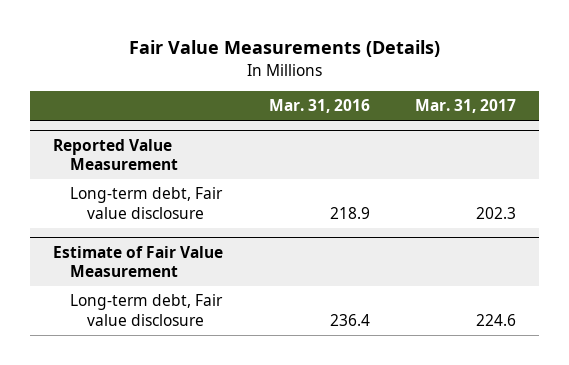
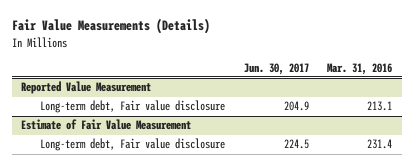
[415,99,517,114] Mar. 31, 2017 -> none
none -> [243,62,309,75] Jun. 30, 2017
[329,206,370,219] 218.9 -> [367,101,393,112] 213.1
[329,313,370,326] 236.4 -> [367,139,393,150] 231.4

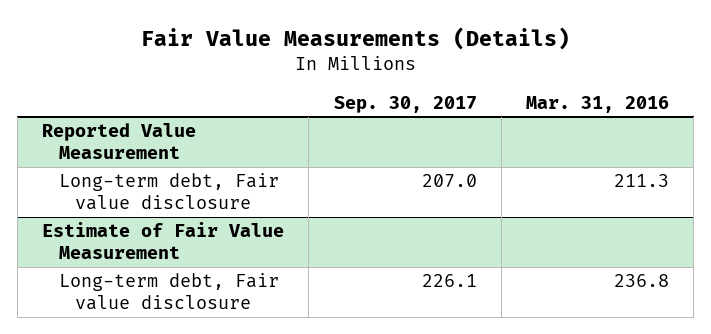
[243,62,309,75] Jun. 30, 2017 -> none
none -> [333,95,477,113] Sep. 30, 2017
[367,101,393,112] 213.1 -> [614,174,670,188] 211.3
[367,139,393,150] 231.4 -> [614,274,670,288] 236.8

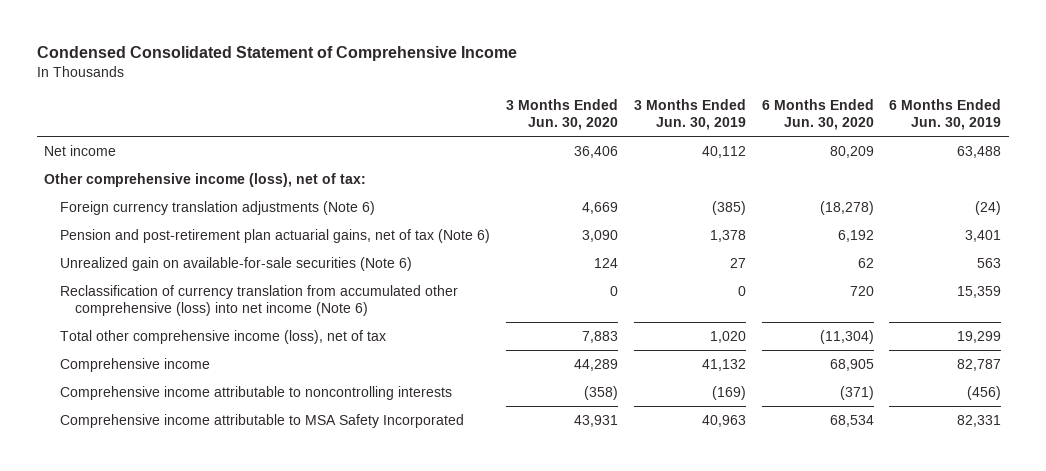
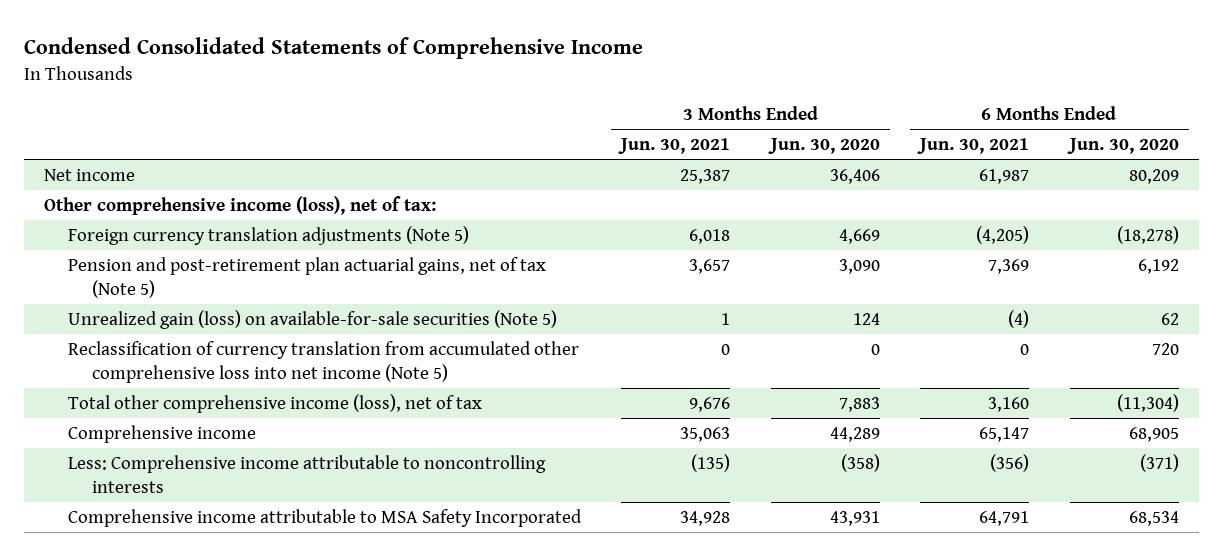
[36,46,517,62] Condensed Consolidated Statement of Comprehensive Income -> [23,36,643,59] Condensed Consolidated Statements of Comprehensive Income
[633,99,746,131] 3 Months Ended Jun. 30, 2019 -> none
[889,99,1002,131] 6 Months Ended Jun. 30, 2019 -> none
none -> [618,138,731,155] Jun. 30, 2021
none -> [917,138,1030,155] Jun. 30, 2021
[59,200,375,215] Foreign currency translation adjustments (Note 6) -> [67,226,469,246] Foreign currency translation adjustments (Note 5)
[59,228,490,243] Pension and post-retirement plan actuarial gains, net of tax (Note 6) -> [67,257,546,298] Pension and post-retirement plan actuarial gains, net of tax (Note 5)
[59,256,412,271] Unrealized gain on available-for-sale securities (Note 6) -> [67,310,557,330] Unrealized gain (loss) on available-for-sale securities (Note 5)
[59,284,458,316] Reclassification of currency translation from accumulated other comprehensive (loss) into net income (Note 6) -> [67,341,579,383] Reclassification of currency translation from accumulated other comprehensive loss into net income (Note 5)
[59,385,452,400] Comprehensive income attributable to noncontrolling interests -> [67,455,546,493] Less: Comprehensive income attributable to noncontrolling interests

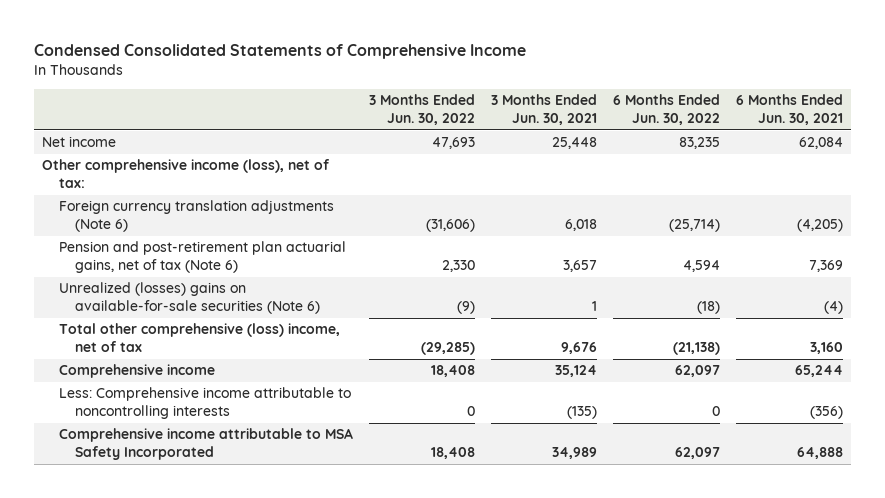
[767,138,880,155] Jun. 30, 2020 -> none
[1066,138,1179,155] Jun. 30, 2020 -> none
none -> [368,94,475,126] 3 Months Ended Jun. 30, 2022
none -> [612,94,720,126] 6 Months Ended Jun. 30, 2022
[680,169,731,185] 25,387 -> [551,137,597,150] 25,448
[979,169,1030,185] 61,987 -> [798,137,843,150] 62,084
[67,341,579,383] Reclassification of currency translation from accumulated other comprehensive loss into net income (Note 5) -> none
[67,226,469,246] Foreign currency translation adjustments (Note 5) -> [58,200,334,233] Foreign currency translation adjustments (Note 6)
[67,257,546,298] Pension and post-retirement plan actuarial gains, net of tax (Note 5) -> [58,241,346,274] Pension and post-retirement plan actuarial gains, net of tax (Note 6)
[67,310,557,330] Unrealized gain (loss) on available-for-sale securities (Note 5) -> [58,282,321,315] Unrealized (losses) gains on available-for-sale securities (Note 6)
[67,394,482,414] Total other comprehensive income (loss), net of tax -> [58,323,340,353] Total other comprehensive (loss) income, net of tax
[680,427,731,443] 35,063 -> [554,365,597,378] 35,124
[979,427,1030,443] 65,147 -> [794,365,843,378] 65,244
[680,511,731,527] 34,928 -> [551,447,597,460] 34,989
[979,511,1030,527] 64,791 -> [796,447,843,460] 64,888

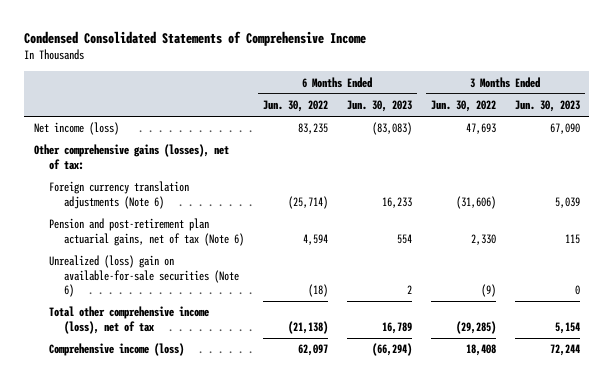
[490,94,597,126] 3 Months Ended Jun. 30, 2021 -> none
[735,94,843,126] 6 Months Ended Jun. 30, 2021 -> none
none -> [346,100,412,113] Jun. 30, 2023
none -> [514,100,580,113] Jun. 30, 2023
[42,136,117,148] Net income -> [33,122,119,136] Net income (loss)
[42,159,331,189] Other comprehensive income (loss), net of tax: -> [33,144,229,170] Other comprehensive gains (losses), net of tax:
[58,387,351,420] Less: Comprehensive income attributable to noncontrolling interests -> none
[58,428,353,461] Comprehensive income attributable to MSA Safety Incorporated -> none
[58,282,321,315] Unrealized (losses) gains on available-for-sale securities (Note 6) -> [48,255,239,298] Unrealized (loss) gain on available-for-sale securities (Note 6)
[58,323,340,353] Total other comprehensive (loss) income, net of tax -> [48,306,209,334] Total other comprehensive income (loss), net of tax
[58,364,215,379] Comprehensive income -> [48,343,184,357] Comprehensive income (loss)

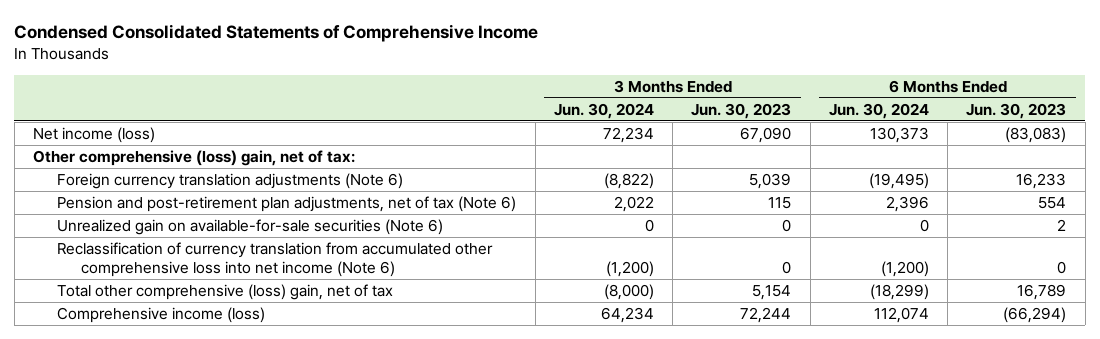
[262,100,328,113] Jun. 30, 2022 -> none
[430,100,496,113] Jun. 30, 2022 -> none
none -> [553,102,654,119] Jun. 30, 2024
none -> [828,102,929,119] Jun. 30, 2024
[33,144,229,170] Other comprehensive gains (losses), net of tax: -> [33,150,356,167] Other comprehensive (loss) gain, net of tax:
[48,218,244,246] Pension and post-retirement plan actuarial gains, net of tax (Note 6) -> [57,196,517,213] Pension and post-retirement plan adjustments, net of tax (Note 6)
[48,255,239,298] Unrealized (loss) gain on available-for-sale securities (Note 6) -> [57,219,444,236] Unrealized gain on available-for-sale securities (Note 6)
none -> [57,242,494,278] Reclassification of currency translation from accumulated other comprehensive loss into net income (Note 6)
[48,306,209,334] Total other comprehensive income (loss), net of tax -> [57,284,394,301] Total other comprehensive (loss) gain, net of tax

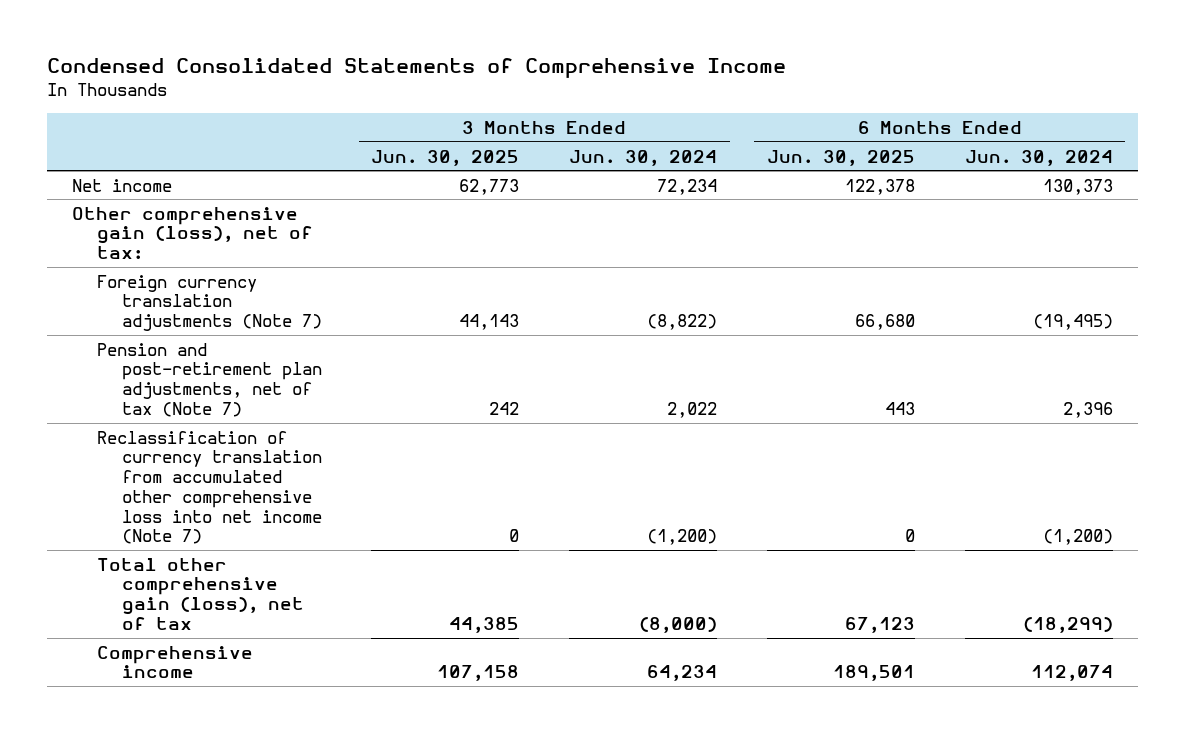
[691,102,792,119] Jun. 30, 2023 -> none
[966,102,1067,119] Jun. 30, 2023 -> none
none -> [371,149,520,166] Jun. 30, 2025
none -> [766,149,915,166] Jun. 30, 2025
[57,219,444,236] Unrealized gain on available-for-sale securities (Note 6) -> none
[33,127,156,144] Net income (loss) -> [71,178,172,192] Net income
[33,150,356,167] Other comprehensive (loss) gain, net of tax: -> [71,206,313,260] Other comprehensive gain (loss), net of tax:
[57,173,404,190] Foreign currency translation adjustments (Note 6) -> [96,274,322,332] Foreign currency translation adjustments (Note 7)
[57,196,517,213] Pension and post-retirement plan adjustments, net of tax (Note 6) -> [96,342,322,417] Pension and post-retirement plan adjustments, net of tax (Note 7)
[57,242,494,278] Reclassification of currency translation from accumulated other comprehensive loss into net income (Note 6) -> [96,430,322,545] Reclassification of currency translation from accumulated other comprehensive loss into net income (Note 7)
[57,284,394,301] Total other comprehensive (loss) gain, net of tax -> [96,557,304,630] Total other comprehensive gain (loss), net of tax
[57,307,266,324] Comprehensive income (loss) -> [96,645,253,679] Comprehensive income

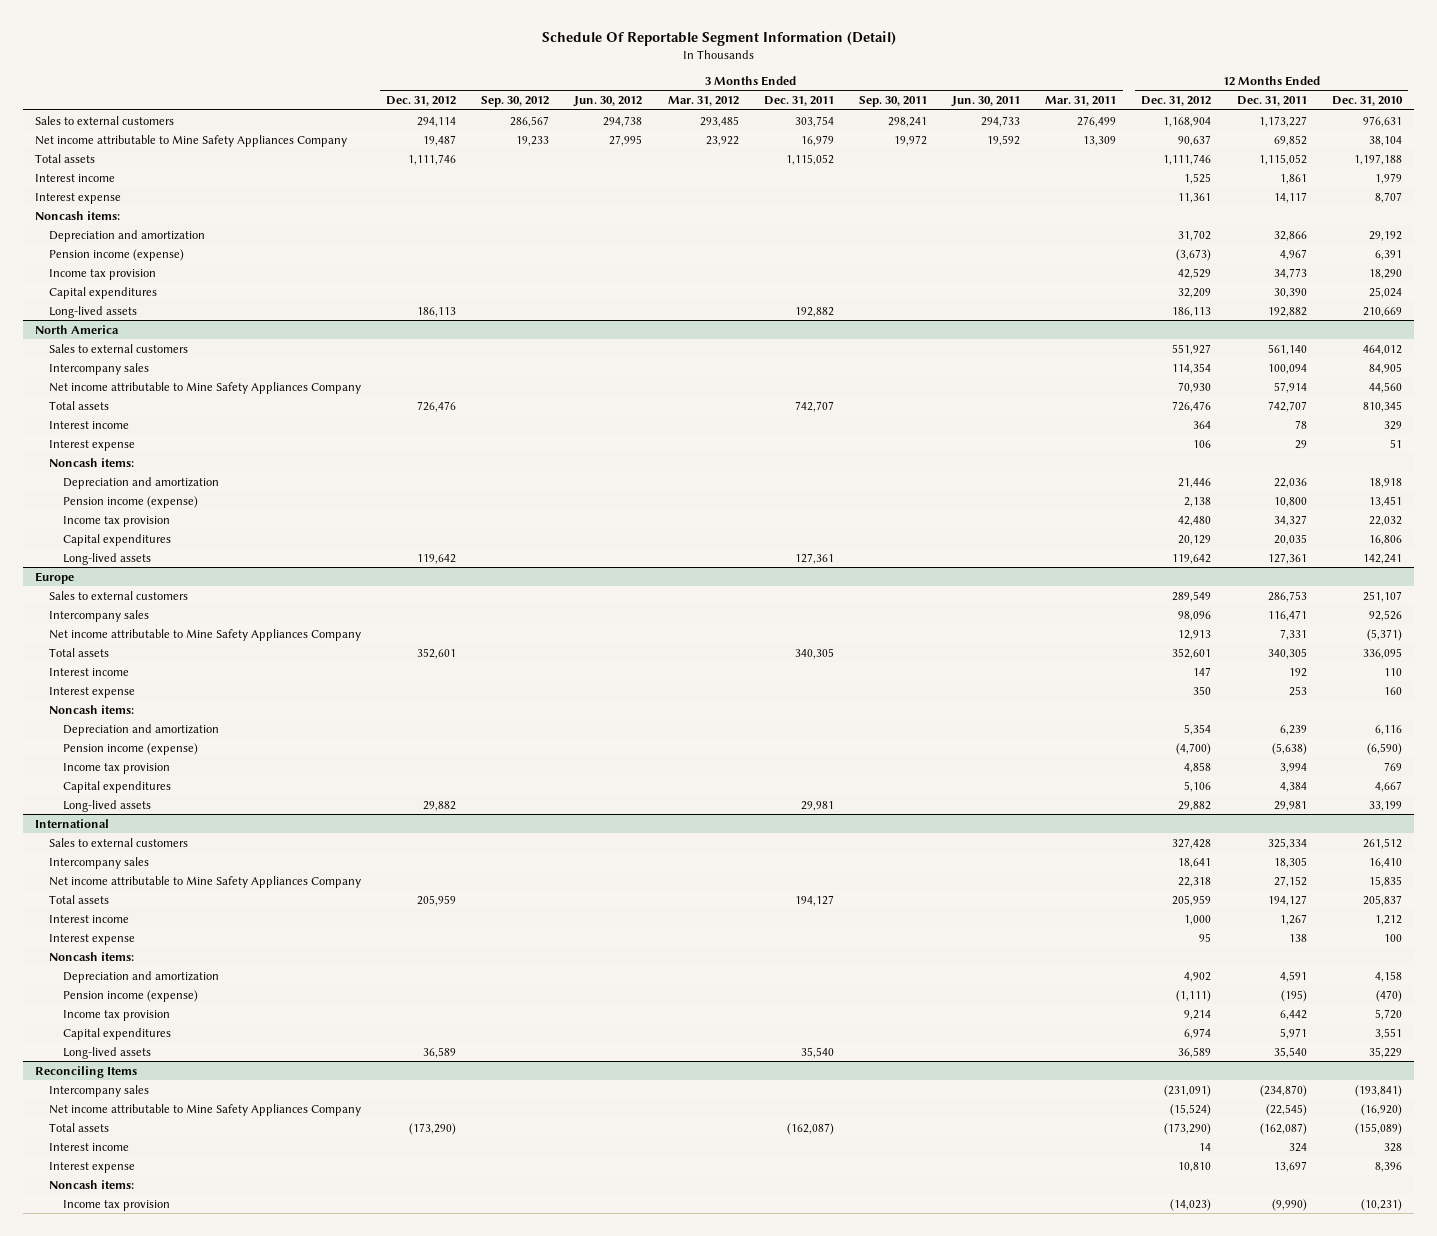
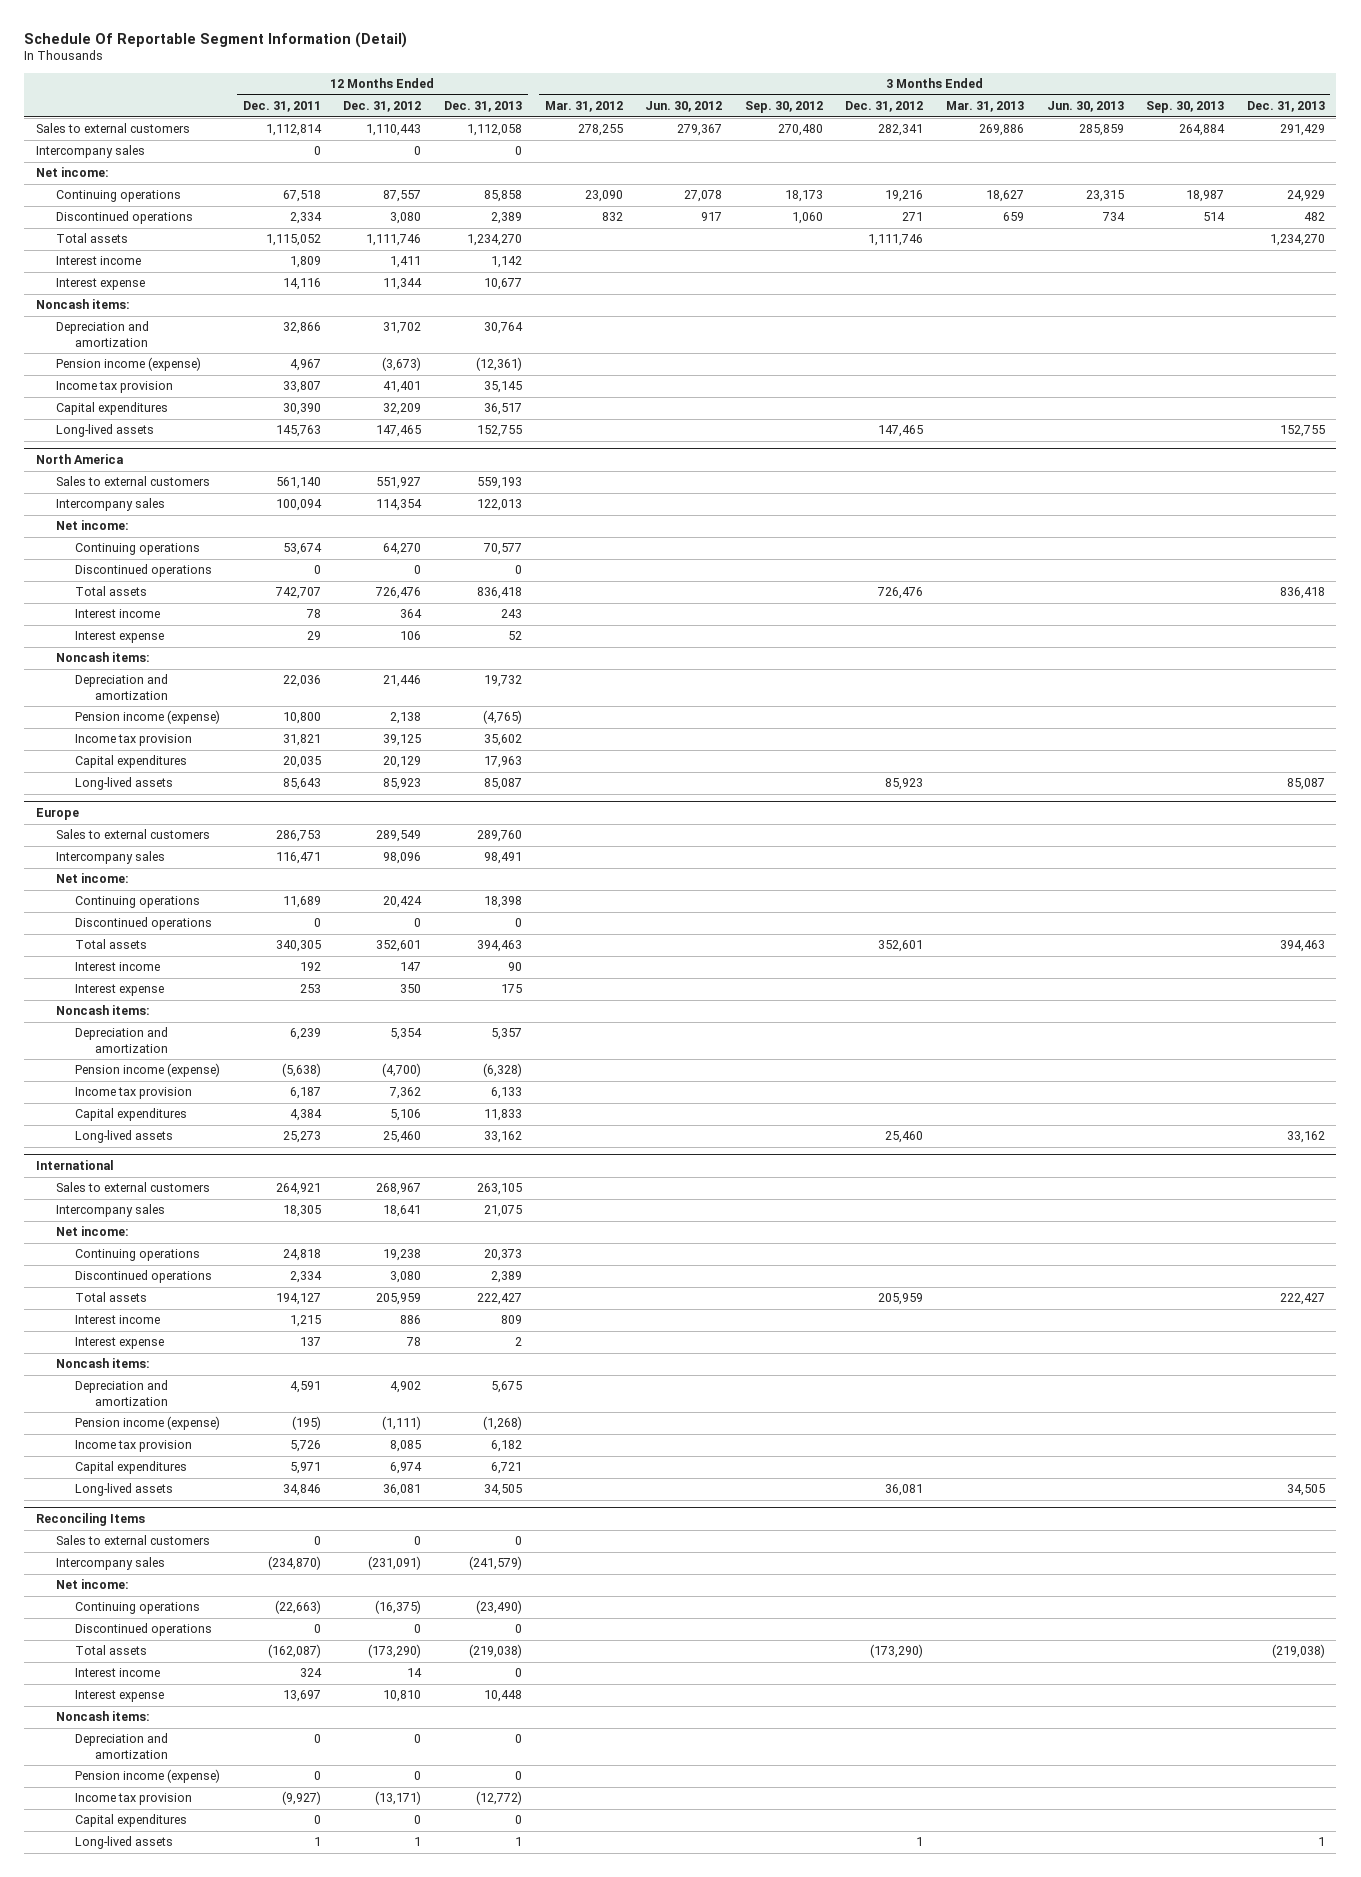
[763,96,834,107] Dec. 31, 2011 -> none
[858,96,927,108] Sep. 30, 2011 -> none
[951,96,1021,108] Jun. 30, 2011 -> none
[1045,96,1117,107] Mar. 31, 2011 -> none
[1331,96,1403,107] Dec. 31, 2010 -> none
none -> [444,101,523,113] Dec. 31, 2013
none -> [946,101,1025,113] Mar. 31, 2013
none -> [1046,101,1124,113] Jun. 30, 2013
none -> [1146,101,1225,114] Sep. 30, 2013
none -> [1246,101,1325,113] Dec. 31, 2013
[35,134,348,147] Net income attributable to Mine Safety Appliances Company -> none
[417,116,457,127] 294,114 -> [878,124,924,137] 282,341
[510,115,550,127] 286,567 -> [777,124,823,137] 270,480
[603,115,643,127] 294,738 -> [677,124,723,137] 279,367
[699,115,739,127] 293,485 -> [577,124,623,137] 278,255
[1163,116,1212,127] 1,168,904 -> [366,124,422,137] 1,110,443
[1258,115,1307,127] 1,173,227 -> [265,124,322,137] 1,112,814
none -> [35,145,145,159] Intercompany sales
none -> [35,167,109,178] Net income:
none -> [55,190,181,203] Continuing operations
none -> [55,211,193,225] Discontinued operations
[1184,172,1212,184] 1,525 -> [390,256,422,269] 1,411
[1279,173,1307,184] 1,861 -> [289,256,321,269] 1,809
[1178,192,1212,203] 11,361 -> [383,278,423,291] 11,344
[1273,191,1307,203] 14,117 -> [282,278,321,291] 14,116
[1178,267,1212,279] 42,529 -> [383,381,422,394] 41,401
[1273,267,1307,279] 34,773 -> [282,381,321,394] 33,807
[417,306,457,317] 186,113 -> [878,425,924,438] 147,465
[1172,306,1212,317] 186,113 -> [376,425,422,438] 147,465
[1267,306,1307,317] 192,882 -> [275,425,321,438] 145,763
[48,381,361,394] Net income attributable to Mine Safety Appliances Company -> none
none -> [55,520,129,531] Net income:
none -> [75,543,201,556] Continuing operations
none -> [75,564,213,578] Discontinued operations
[1178,515,1212,526] 42,480 -> [383,734,422,747] 39,125
[1273,514,1307,526] 34,327 -> [282,734,321,747] 31,821
[417,553,457,564] 119,642 -> [885,778,924,791] 85,923
[1172,553,1212,564] 119,642 -> [383,778,422,791] 85,923
[1267,552,1307,564] 127,361 -> [282,778,321,791] 85,643
[48,628,361,641] Net income attributable to Mine Safety Appliances Company -> none
none -> [55,873,129,884] Net income:
none -> [75,896,201,909] Continuing operations
none -> [75,917,213,931] Discontinued operations
[1184,761,1212,773] 4,858 -> [389,1087,422,1100] 7,362
[1279,762,1307,773] 3,994 -> [289,1087,321,1100] 6,187
[423,800,457,811] 29,882 -> [885,1131,924,1144] 25,460
[1178,800,1212,811] 29,882 -> [383,1131,422,1144] 25,460
[1273,800,1307,811] 29,981 -> [282,1131,321,1144] 25,273
[1172,837,1212,849] 327,428 -> [376,1183,422,1196] 268,967
[1267,837,1307,849] 325,334 -> [275,1183,321,1196] 264,921
[48,875,361,888] Net income attributable to Mine Safety Appliances Company -> none
none -> [55,1226,129,1237] Net income:
none -> [75,1249,201,1262] Continuing operations
none -> [75,1270,213,1284] Discontinued operations
[1184,914,1212,925] 1,000 -> [400,1315,422,1325] 886
[1279,913,1307,925] 1,267 -> [289,1315,321,1328] 1,215
[1199,932,1212,942] 95 -> [406,1337,422,1347] 78
[1288,933,1307,942] 138 -> [299,1337,321,1347] 137
[1184,1009,1212,1020] 9,214 -> [390,1440,422,1453] 8,085
[1279,1009,1307,1020] 6,442 -> [289,1440,321,1453] 5,726
[423,1046,457,1058] 36,589 -> [885,1484,924,1497] 36,081
[1178,1046,1212,1058] 36,589 -> [383,1484,422,1497] 36,081
[1273,1046,1307,1058] 35,540 -> [282,1484,321,1497] 34,846
none -> [55,1535,210,1546] Sales to external customers
[48,1103,361,1116] Net income attributable to Mine Safety Appliances Company -> none
none -> [55,1579,129,1590] Net income:
none -> [75,1602,201,1615] Continuing operations
none -> [75,1623,213,1637] Discontinued operations
none -> [75,1733,169,1759] Depreciation and amortization
none -> [75,1769,221,1784] Pension income (expense)
[1170,1198,1212,1211] (14,023) -> [375,1791,422,1806] (13,171)
[1271,1198,1307,1211] (9,990) -> [281,1791,321,1806] (9,927)
none -> [75,1814,188,1828] Capital expenditures
none -> [75,1836,174,1850] Long-lived assets

